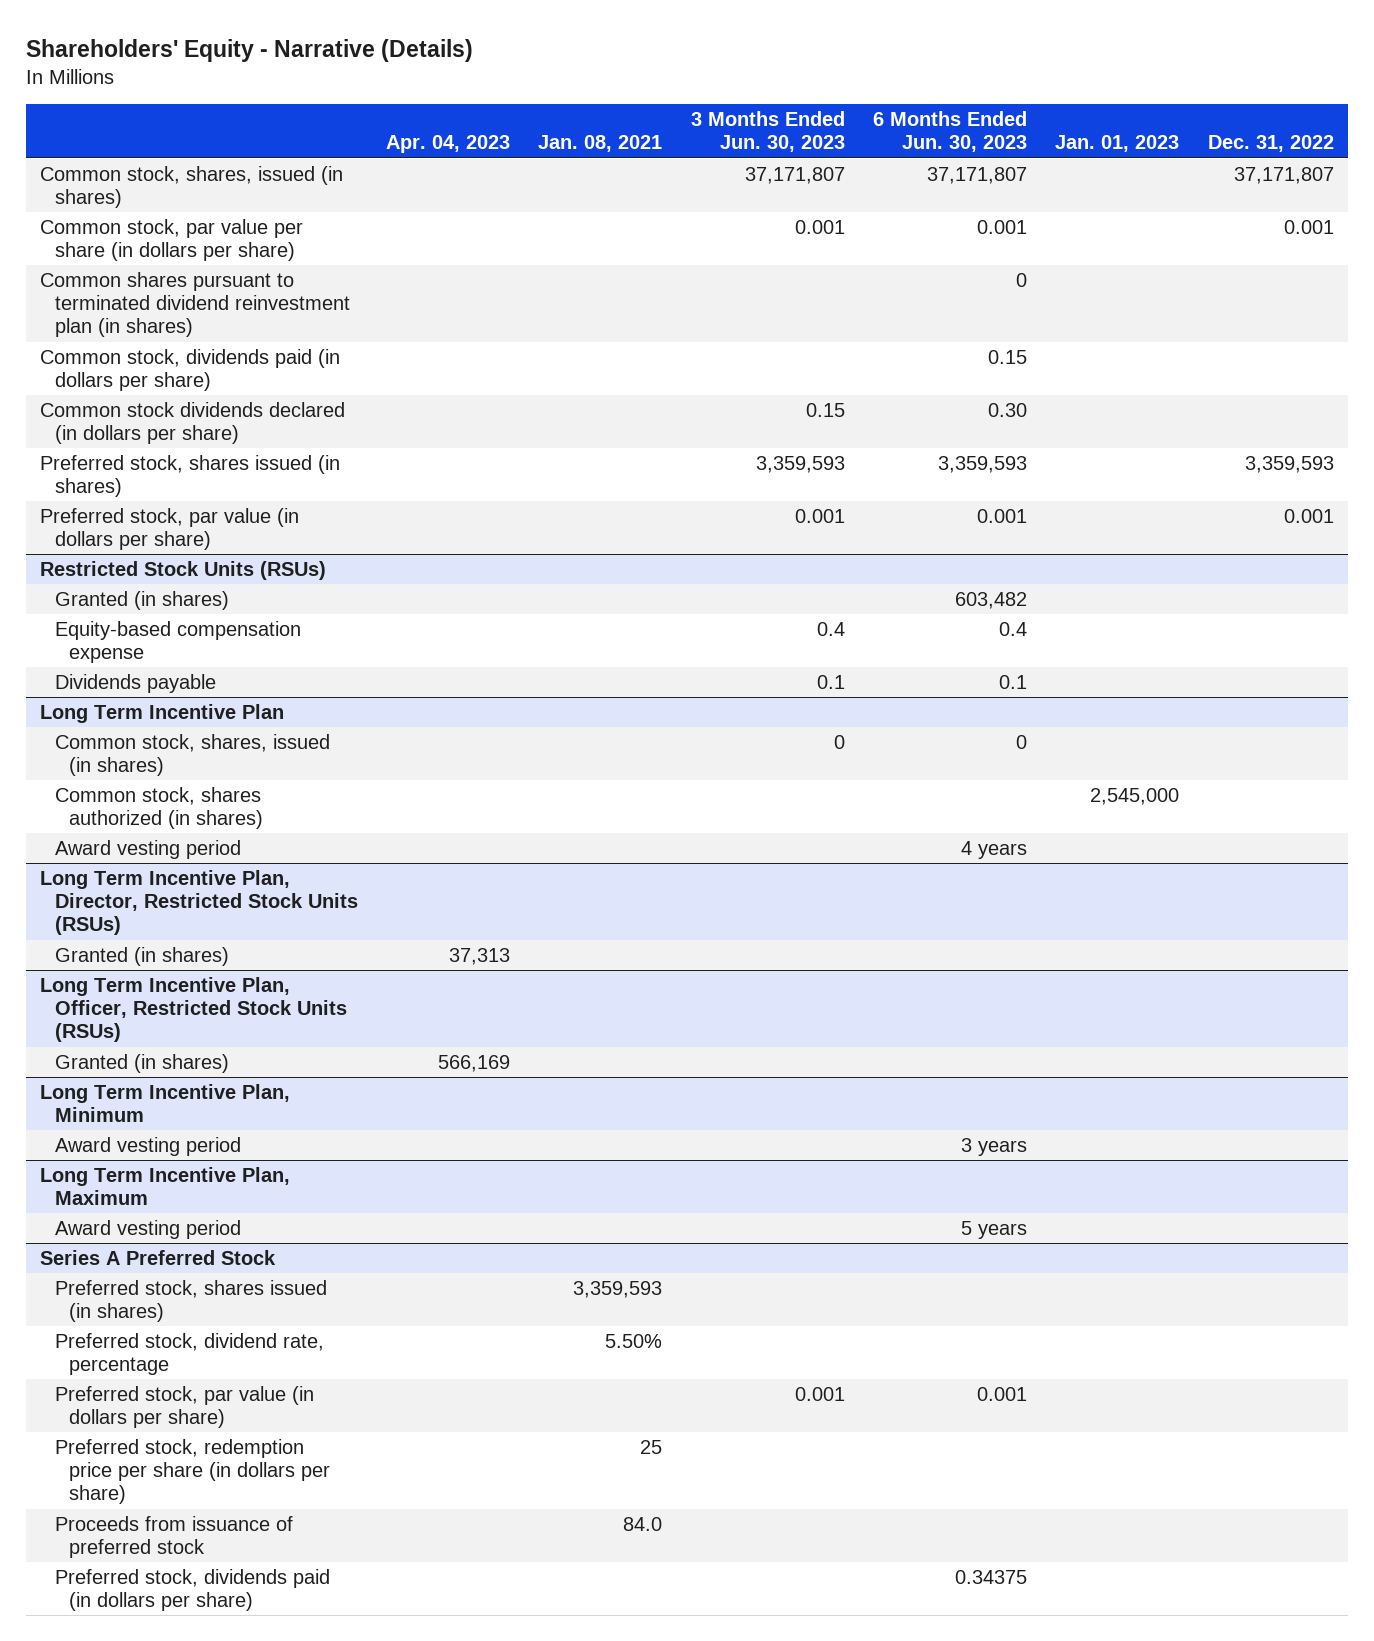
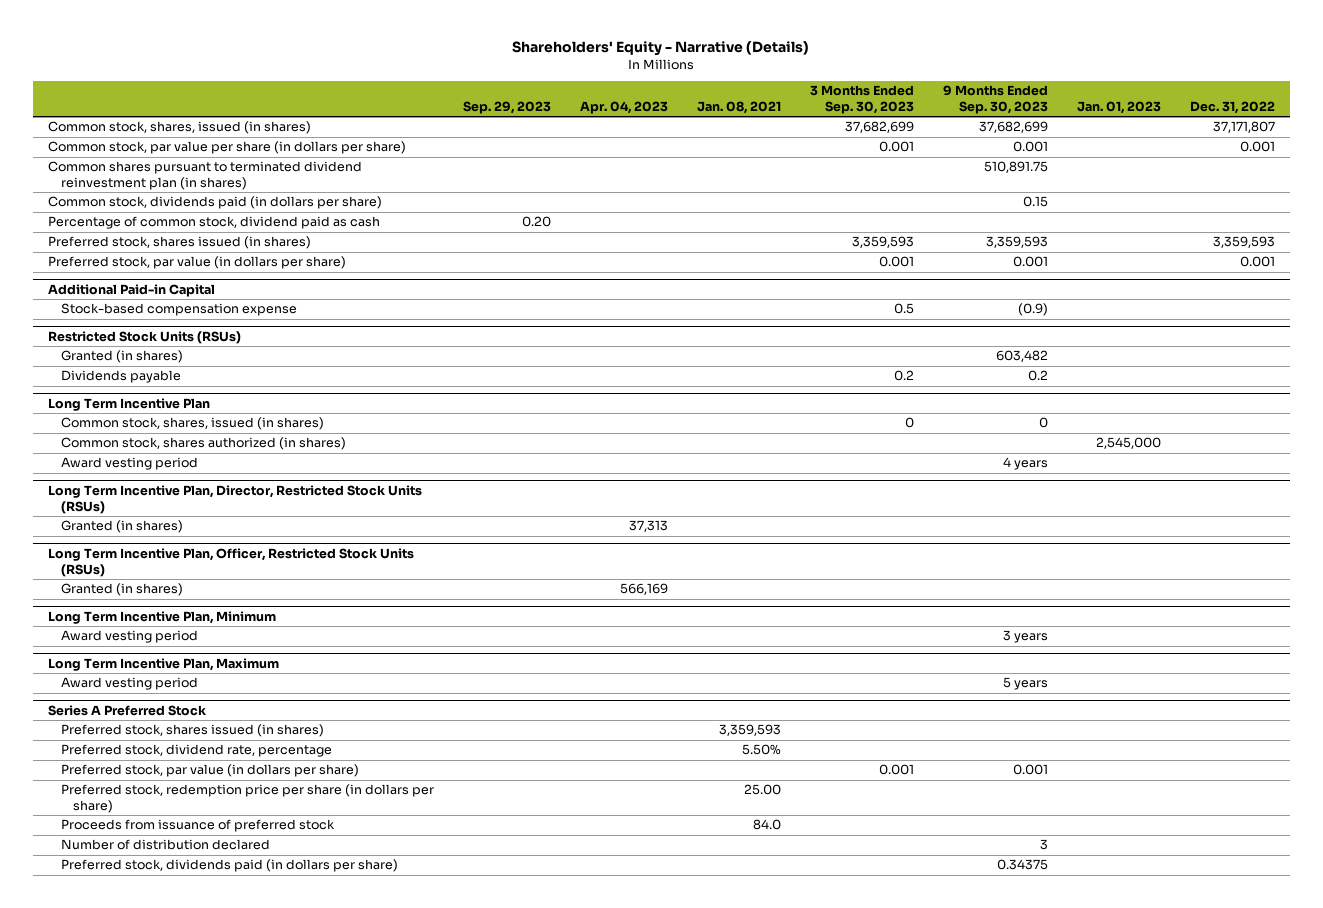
[690,111,845,153] 3 Months Ended Jun. 30, 2023 -> none
[873,111,1028,153] 6 Months Ended Jun. 30, 2023 -> none
none -> [462,100,551,114] Sep. 29, 2023
none -> [810,85,915,114] 3 Months Ended Sep. 30, 2023
none -> [943,85,1049,114] 9 Months Ended Sep. 30, 2023
[40,401,346,445] Common stock dividends declared (in dollars per share) -> none
none -> [47,216,380,230] Percentage of common stock, dividend paid as cash
none -> [47,284,215,298] Additional Paid-in Capital
none -> [60,303,297,317] Stock-based compensation expense
[54,620,301,664] Equity-based compensation expense -> none
[640,1439,663,1454] 25 -> [743,784,781,796] 25.00
none -> [60,839,270,851] Number of distribution declared

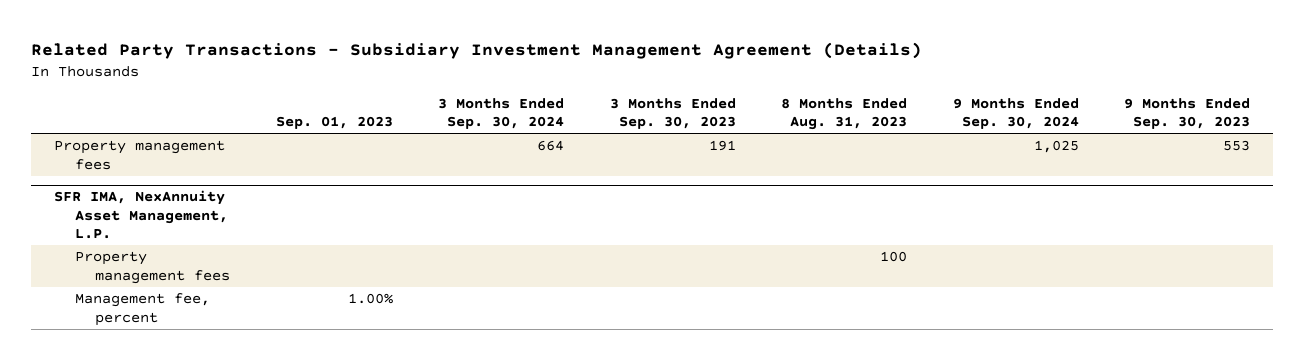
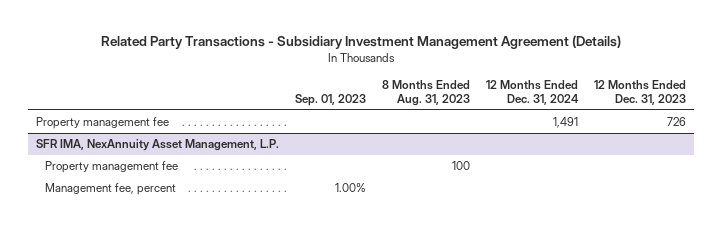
[438,97,565,130] 3 Months Ended Sep. 30, 2024 -> none
[609,97,736,130] 3 Months Ended Sep. 30, 2023 -> none
[952,97,1079,130] 9 Months Ended Sep. 30, 2024 -> none
[1124,97,1251,130] 9 Months Ended Sep. 30, 2023 -> none
none -> [485,79,579,105] 12 Months Ended Dec. 31, 2024
none -> [593,79,686,105] 12 Months Ended Dec. 31, 2023
[53,140,225,170] Property management fees -> [36,117,170,130] Property management fee
[74,251,231,284] Property management fees -> [45,161,179,174] Property management fee

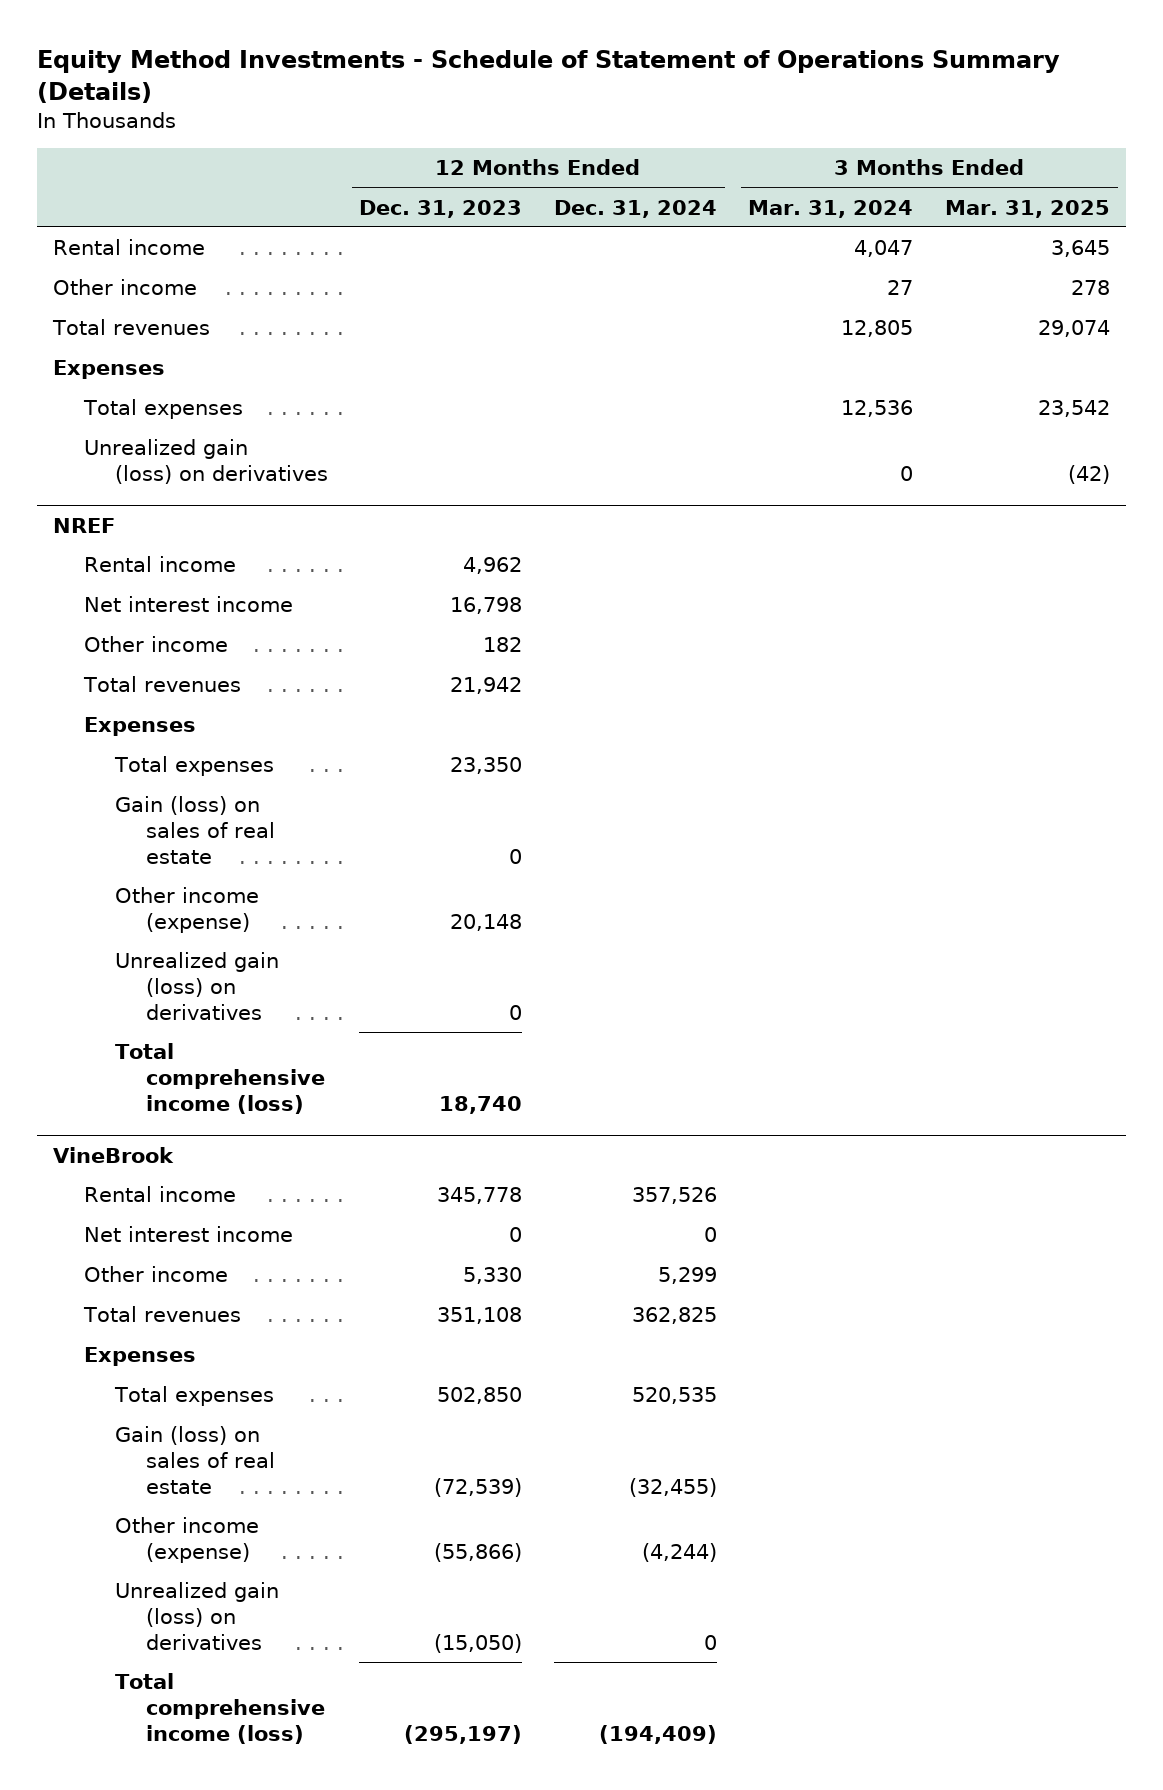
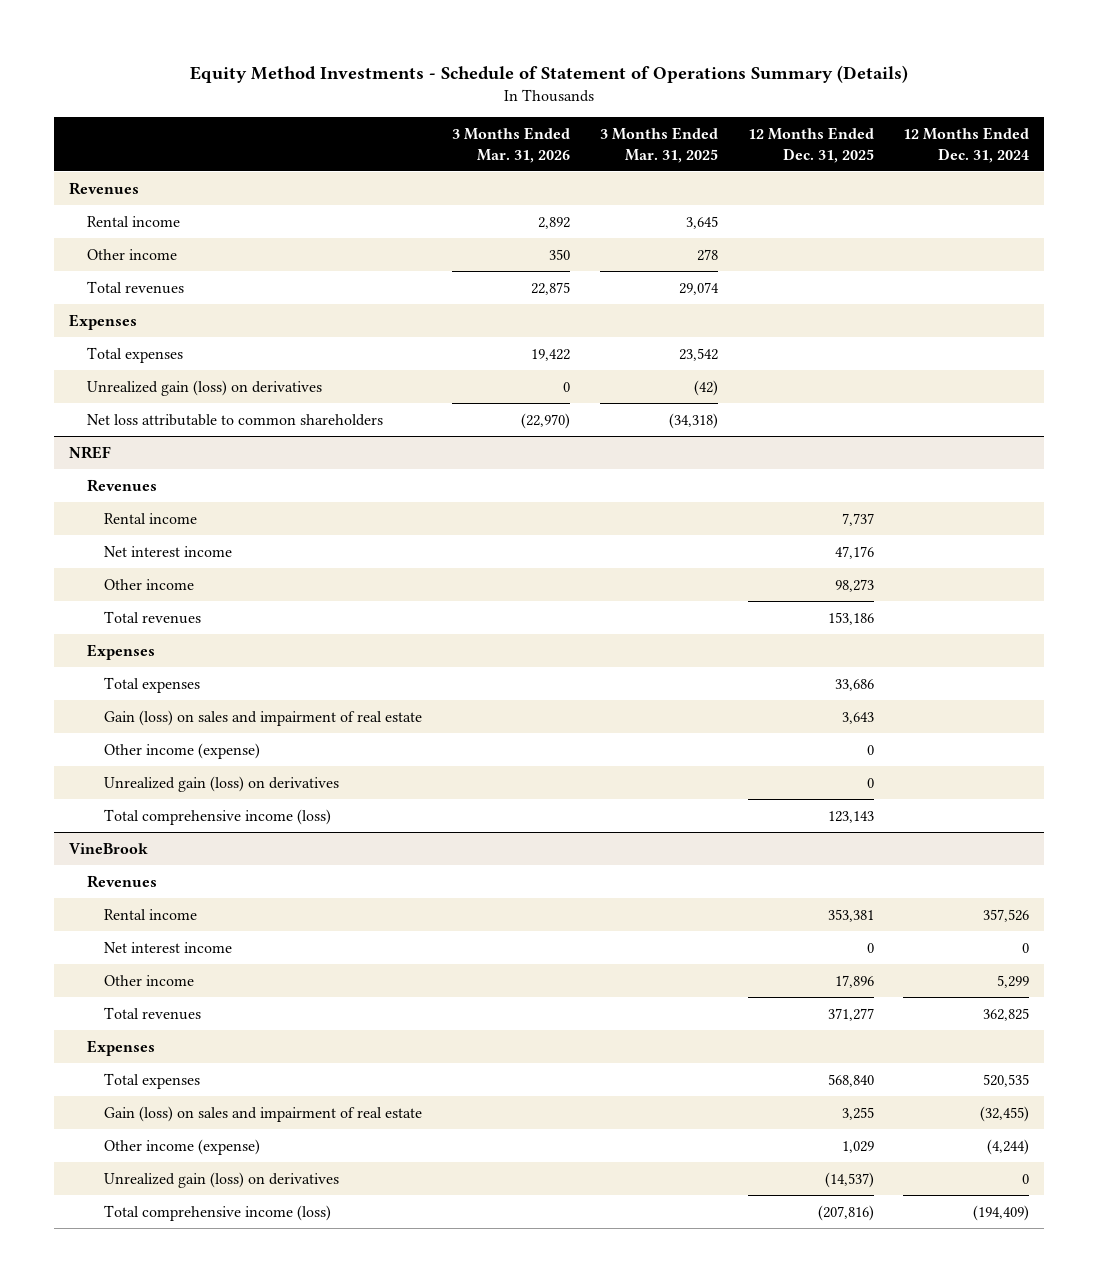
[359,199,523,218] Dec. 31, 2023 -> none
[748,199,914,218] Mar. 31, 2024 -> none
none -> [451,126,570,163] 3 Months Ended Mar. 31, 2026
none -> [747,126,874,163] 12 Months Ended Dec. 31, 2025
none -> [69,181,140,195] Revenues
none -> [86,413,383,426] Net loss attributable to common shareholders
none -> [86,478,157,492] Revenues
[115,796,276,864] Gain (loss) on sales of real estate -> [103,709,422,726] Gain (loss) on sales and impairment of real estate
none -> [86,874,157,888] Revenues
[115,1426,276,1494] Gain (loss) on sales of real estate -> [103,1105,422,1122] Gain (loss) on sales and impairment of real estate

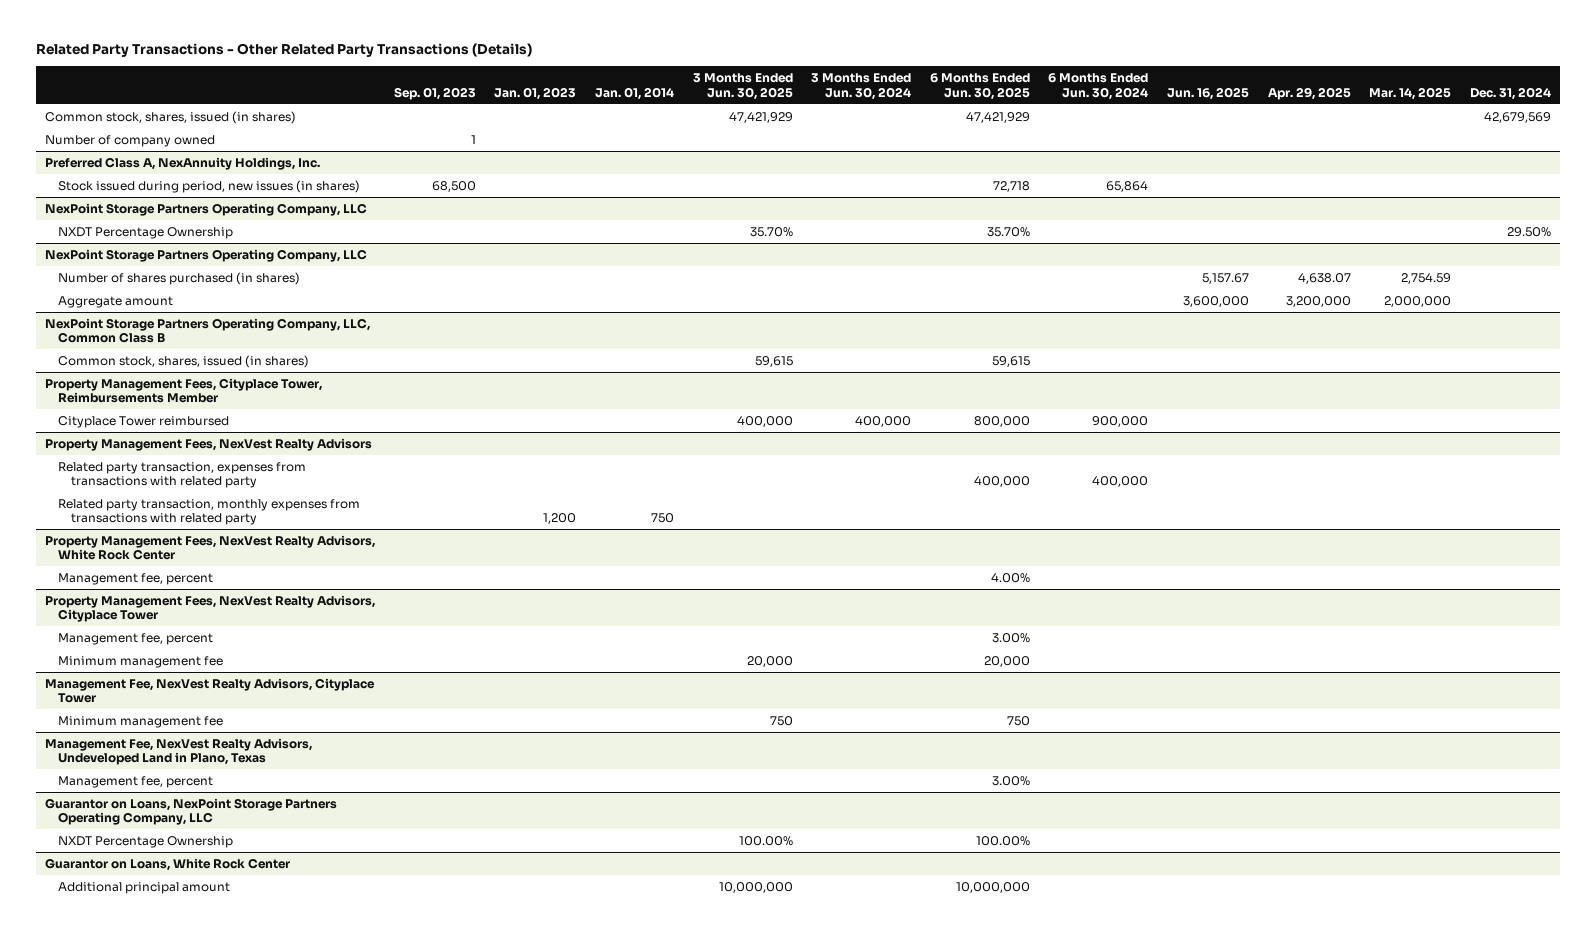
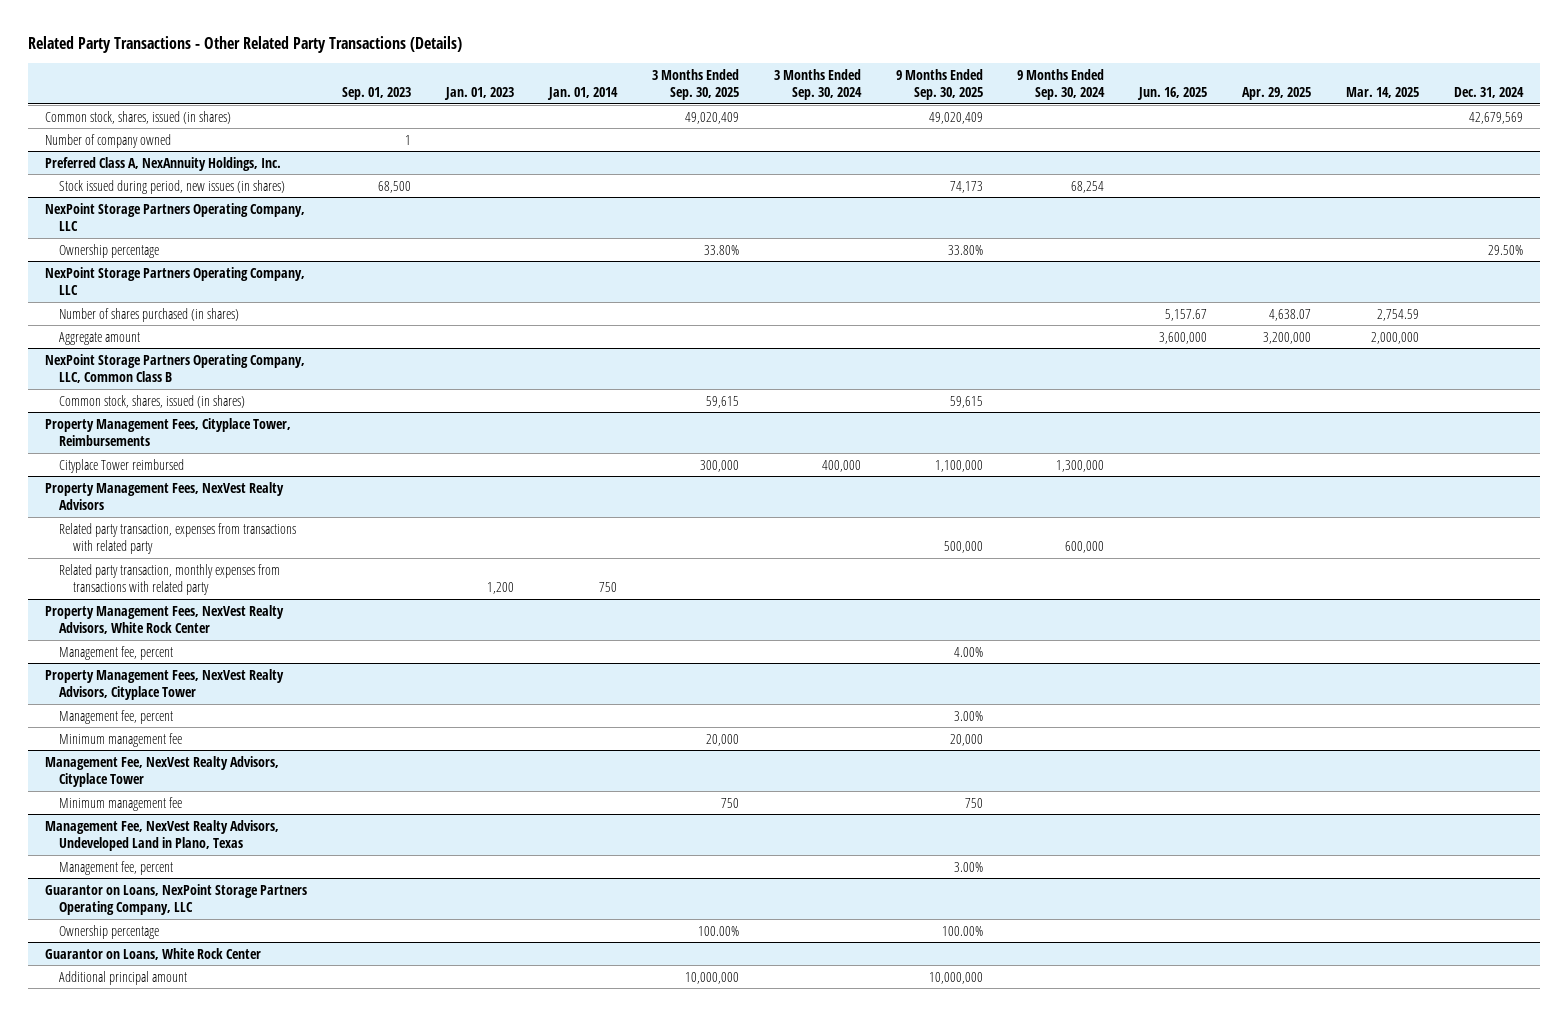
[692,72,793,100] 3 Months Ended Jun. 30, 2025 -> none
[811,72,912,100] 3 Months Ended Jun. 30, 2024 -> none
[929,72,1030,100] 6 Months Ended Jun. 30, 2025 -> none
[1048,72,1149,100] 6 Months Ended Jun. 30, 2024 -> none
none -> [651,69,739,101] 3 Months Ended Sep. 30, 2025
none -> [773,69,862,101] 3 Months Ended Sep. 30, 2024
none -> [895,69,983,101] 9 Months Ended Sep. 30, 2025
none -> [1017,69,1106,101] 9 Months Ended Sep. 30, 2024
[58,226,234,239] NXDT Percentage Ownership -> [58,243,159,258] Ownership percentage
[45,377,323,404] Property Management Fees, Cityplace Tower, Reimbursements Member -> [45,417,292,446] Property Management Fees, Cityplace Tower, Reimbursements
[58,835,234,848] NXDT Percentage Ownership -> [58,924,159,939] Ownership percentage

